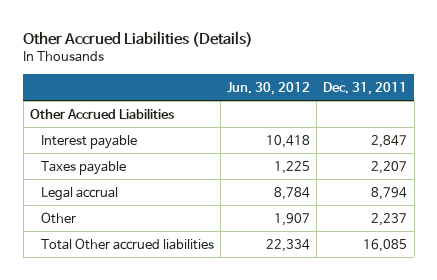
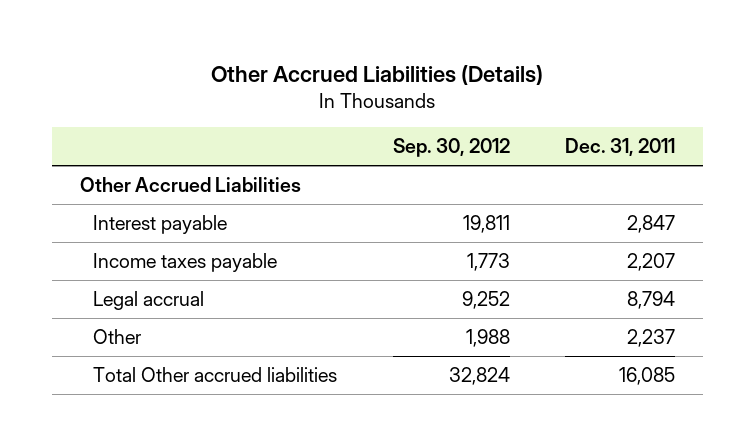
[227,82,311,96] Jun. 30, 2012 -> none
none -> [392,138,510,158] Sep. 30, 2012
[40,160,126,175] Taxes payable -> [93,253,278,273] Income taxes payable

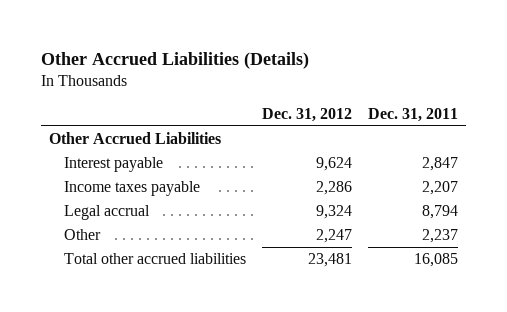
[392,138,510,158] Sep. 30, 2012 -> none
none -> [262,108,353,123] Dec. 31, 2012
[93,367,338,383] Total Other accrued liabilities -> [63,252,246,264] Total other accrued liabilities

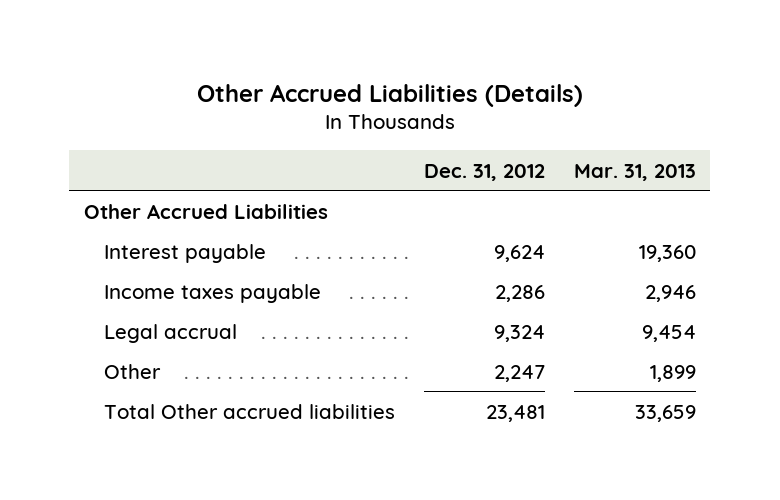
[368,108,459,123] Dec. 31, 2011 -> none
none -> [573,163,696,181] Mar. 31, 2013
[63,252,246,264] Total other accrued liabilities -> [103,403,395,419] Total Other accrued liabilities

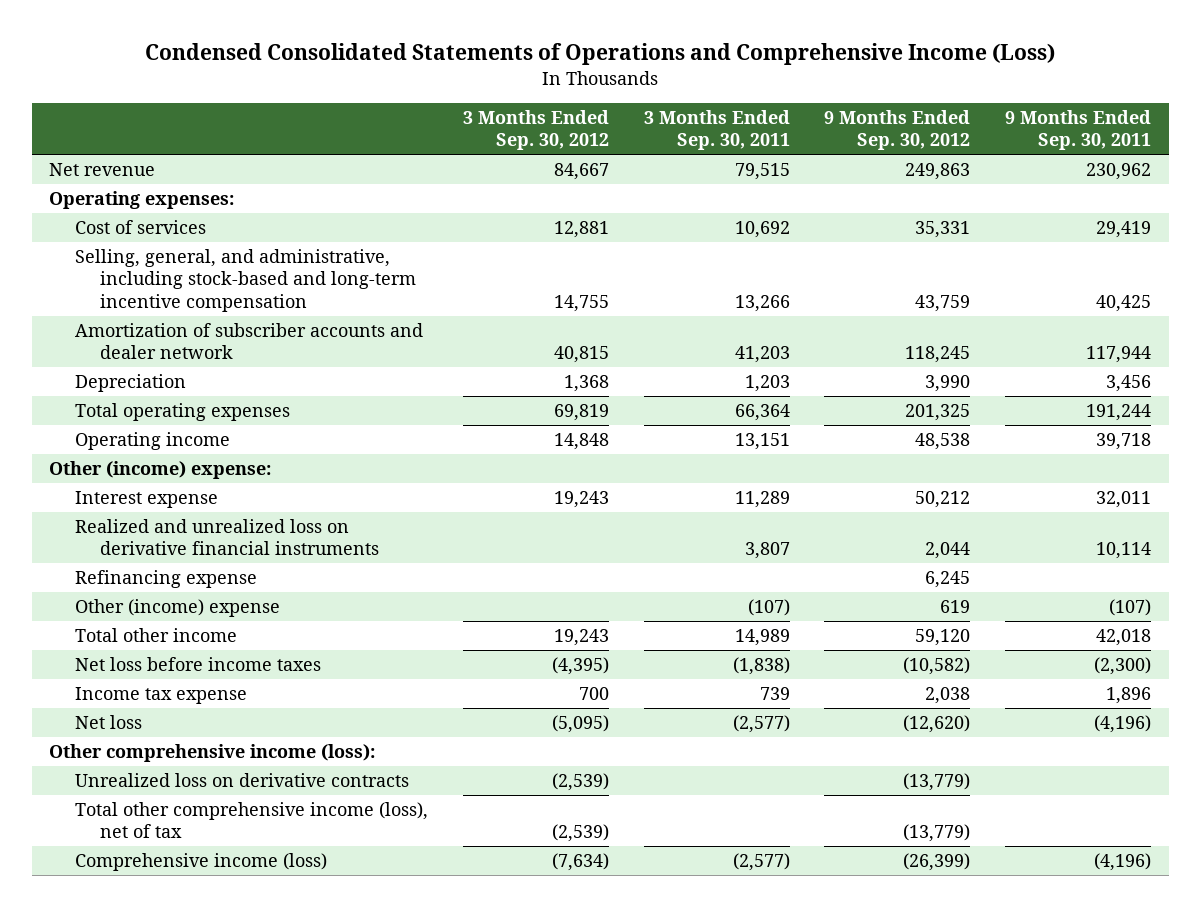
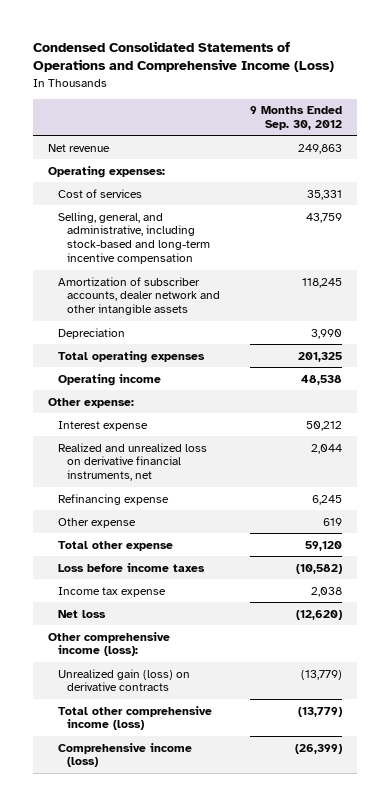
[462,110,609,151] 3 Months Ended Sep. 30, 2012 -> none
[643,110,790,151] 3 Months Ended Sep. 30, 2011 -> none
[1005,110,1152,151] 9 Months Ended Sep. 30, 2011 -> none
[74,323,423,360] Amortization of subscriber accounts and dealer network -> [57,276,221,316] Amortization of subscriber accounts, dealer network and other intangible assets
[49,461,272,480] Other (income) expense: -> [47,397,134,408] Other expense:
[74,519,380,556] Realized and unrealized loss on derivative financial instruments -> [57,442,207,482] Realized and unrealized loss on derivative financial instruments, net
[74,599,280,618] Other (income) expense -> [57,517,136,528] Other expense
[74,628,237,643] Total other income -> [57,540,173,551] Total other expense
[74,657,321,672] Net loss before income taxes -> [57,562,205,572] Loss before income taxes
[74,773,409,788] Unrealized loss on derivative contracts -> [57,668,190,692] Unrealized gain (loss) on derivative contracts
[74,802,428,839] Total other comprehensive income (loss), net of tax -> [57,705,212,731] Total other comprehensive income (loss)

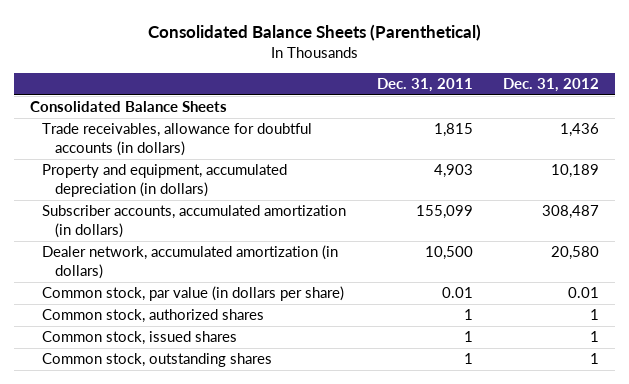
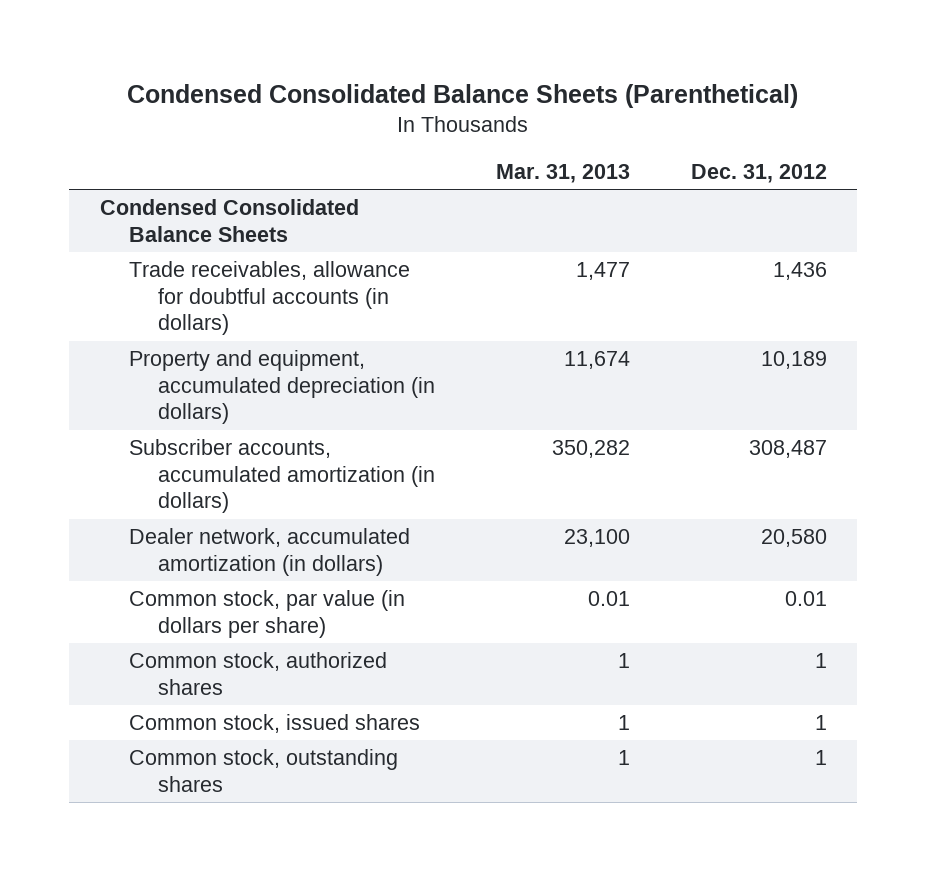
[147,23,481,41] Consolidated Balance Sheets (Parenthetical) -> [127,83,799,108] Condensed Consolidated Balance Sheets (Parenthetical)
[376,78,473,93] Dec. 31, 2011 -> none
none -> [496,163,631,183] Mar. 31, 2013
[29,101,227,113] Consolidated Balance Sheets -> [99,199,359,242] Condensed Consolidated Balance Sheets

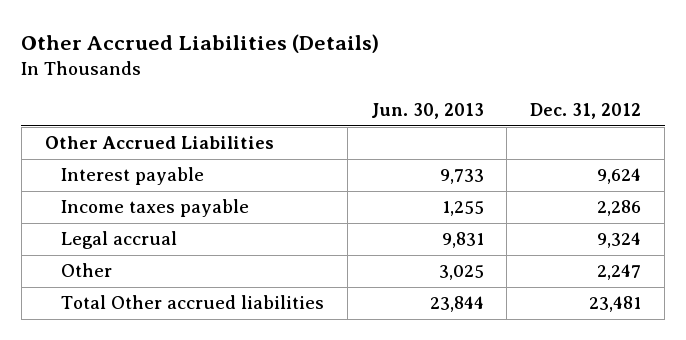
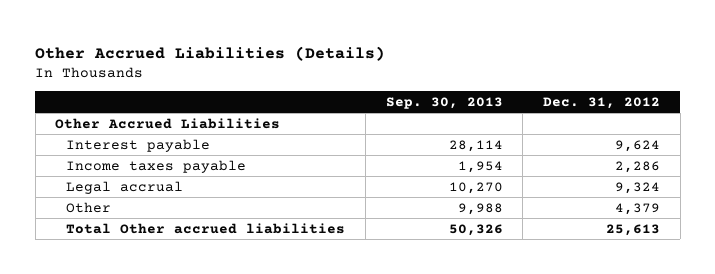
[370,103,484,120] Jun. 30, 2013 -> none
none -> [385,96,503,109] Sep. 30, 2013
[597,264,642,281] 2,247 -> [615,202,661,215] 4,379
[589,296,642,313] 23,481 -> [606,223,661,236] 25,613

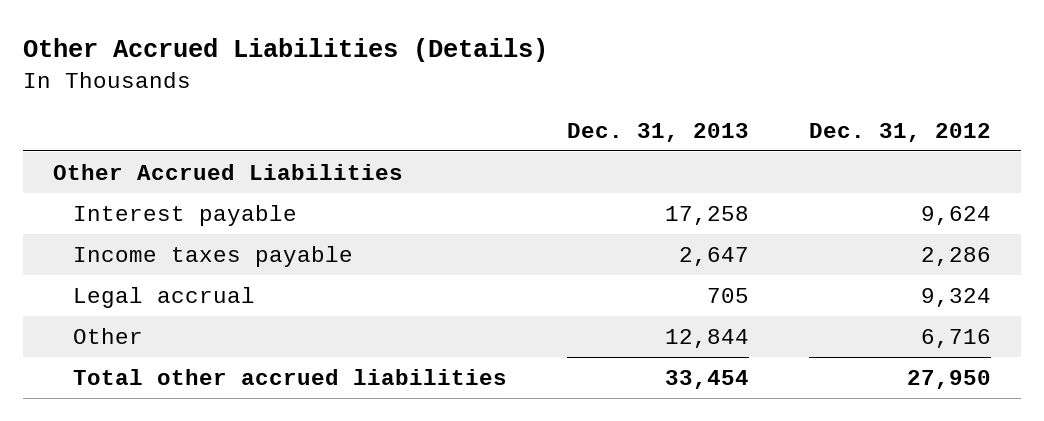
[385,96,503,109] Sep. 30, 2013 -> none
none -> [566,122,749,142] Dec. 31, 2013
[615,202,661,215] 4,379 -> [921,328,992,348] 6,716
[66,222,346,234] Total Other accrued liabilities -> [72,368,507,385] Total other accrued liabilities
[606,223,661,236] 25,613 -> [907,369,992,389] 27,950

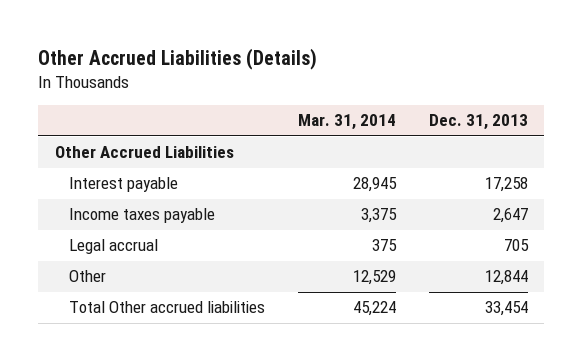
[809,122,992,142] Dec. 31, 2012 -> none
none -> [297,114,396,131] Mar. 31, 2014
[72,368,507,385] Total other accrued liabilities -> [68,301,265,314] Total Other accrued liabilities

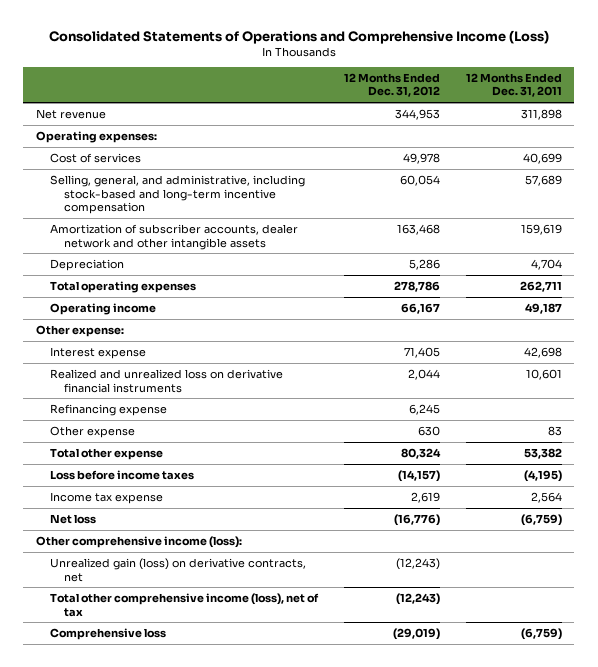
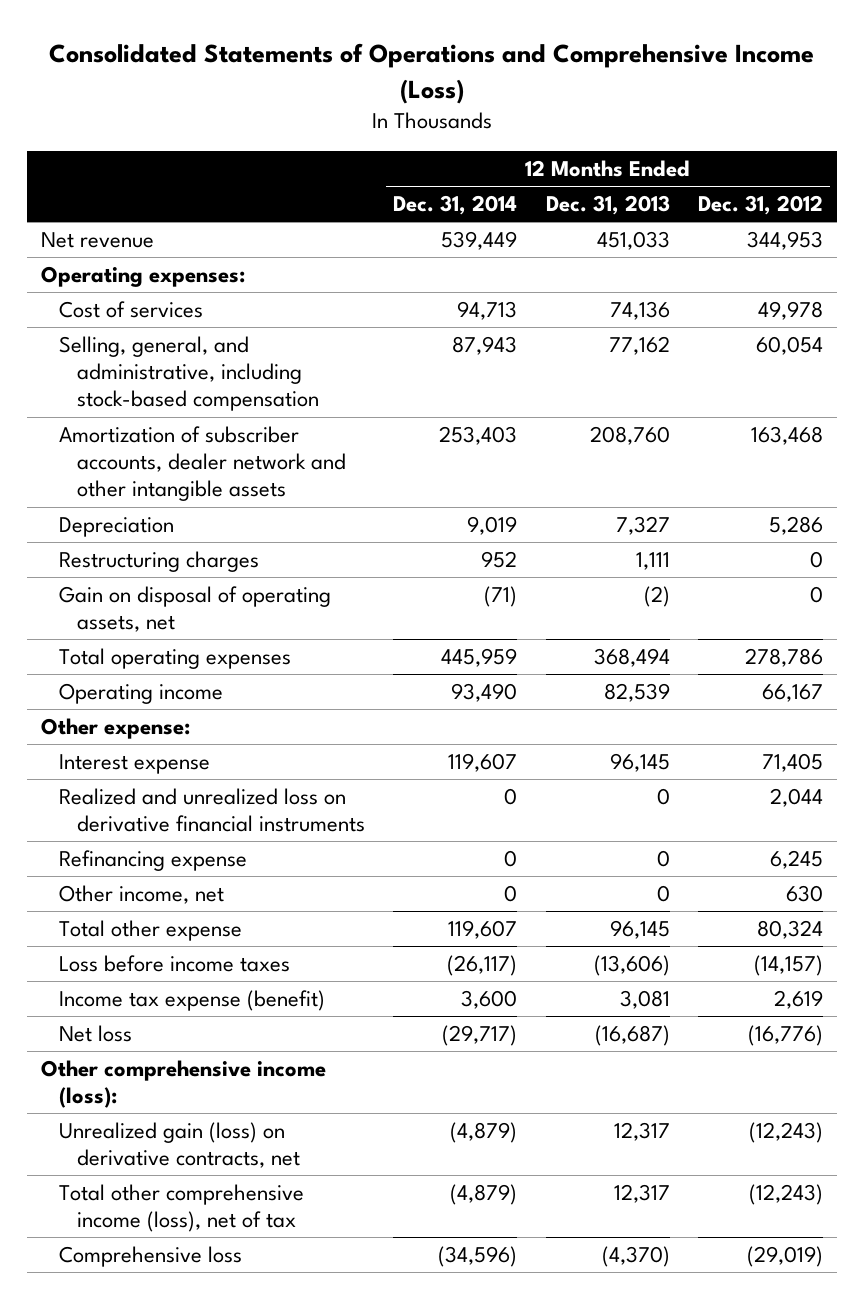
[465,72,562,98] 12 Months Ended Dec. 31, 2011 -> none
none -> [393,195,518,216] Dec. 31, 2014
none -> [545,195,670,216] Dec. 31, 2013
[50,174,306,215] Selling, general, and administrative, including stock-based and long-term incentive compensation -> [59,335,319,412] Selling, general, and administrative, including stock-based compensation
none -> [59,550,260,572] Restructuring charges
none -> [59,585,332,633] Gain on disposal of operating assets, net
[50,425,136,438] Other expense -> [59,884,225,904] Other income, net
[50,491,164,504] Income tax expense -> [59,989,326,1011] Income tax expense (benefit)

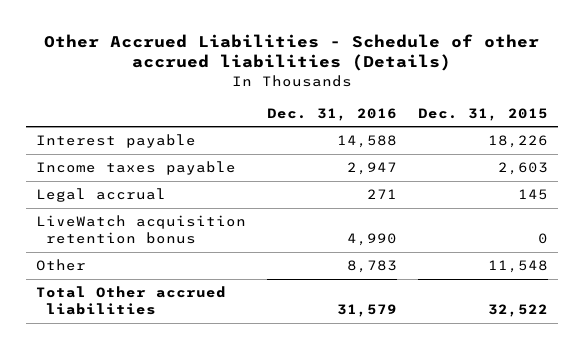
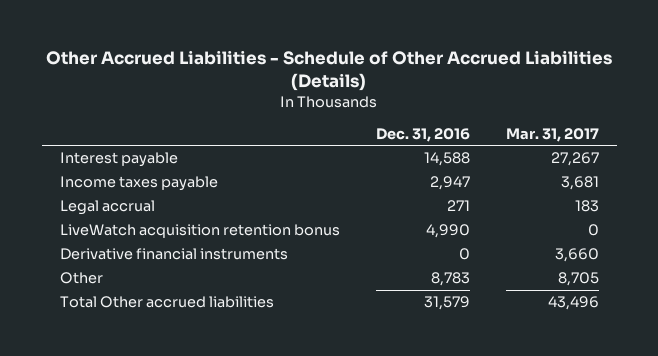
[43,33,539,72] Other Accrued Liabilities - Schedule of other accrued liabilities (Details) -> [46,50,613,92] Other Accrued Liabilities - Schedule of Other Accrued Liabilities (Details)
[417,107,548,121] Dec. 31, 2015 -> none
none -> [505,127,599,142] Mar. 31, 2017
none -> [59,248,288,261] Derivative financial instruments

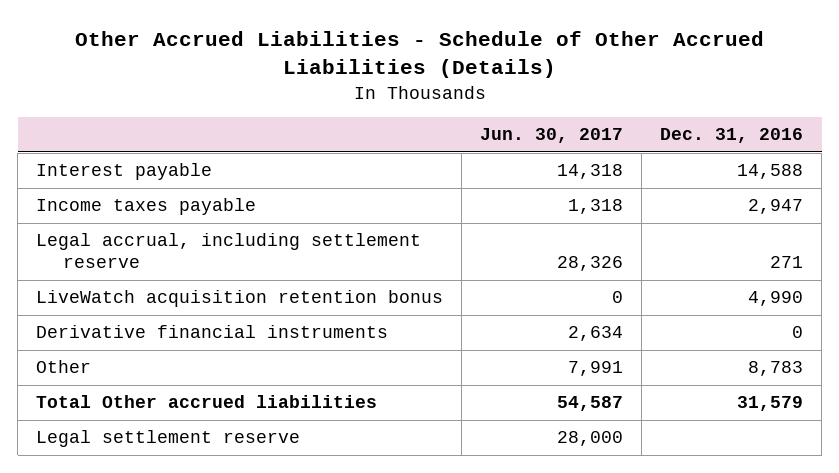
[505,127,599,142] Mar. 31, 2017 -> none
none -> [480,128,624,144] Jun. 30, 2017
[59,200,155,216] Legal accrual -> [36,233,422,269] Legal accrual, including settlement reserve
none -> [36,430,301,448] Legal settlement reserve

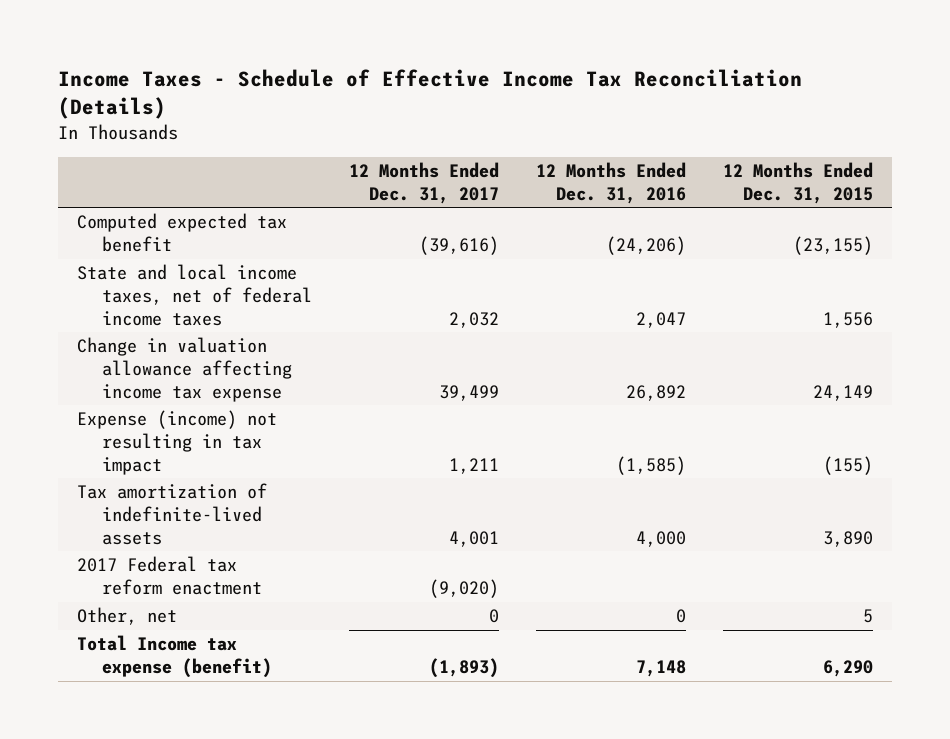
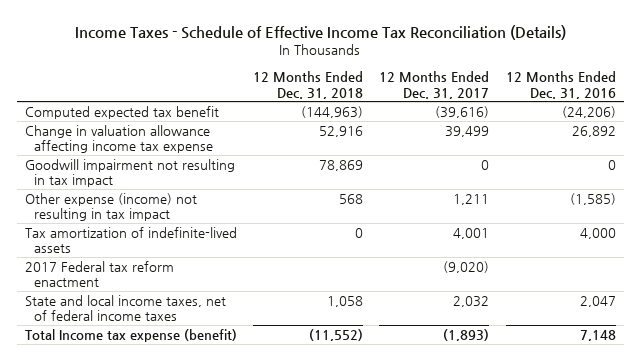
[723,161,874,204] 12 Months Ended Dec. 31, 2015 -> none
none -> [253,71,364,99] 12 Months Ended Dec. 31, 2018
none -> [24,158,235,188] Goodwill impairment not resulting in tax impact
[76,410,277,475] Expense (income) not resulting in tax impact -> [24,192,197,222] Other expense (income) not resulting in tax impact
[76,607,177,626] Other, net -> none
[76,264,312,326] State and local income taxes, net of federal income taxes -> [24,294,226,322] State and local income taxes, net of federal income taxes

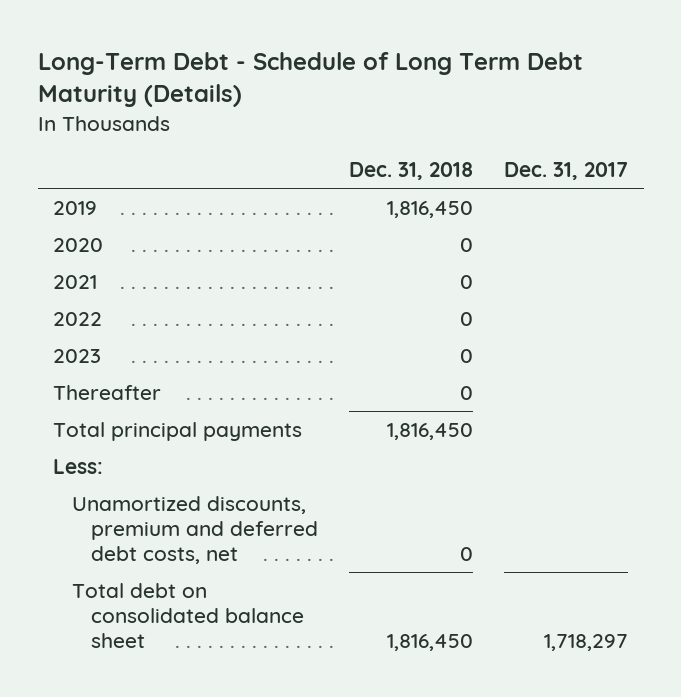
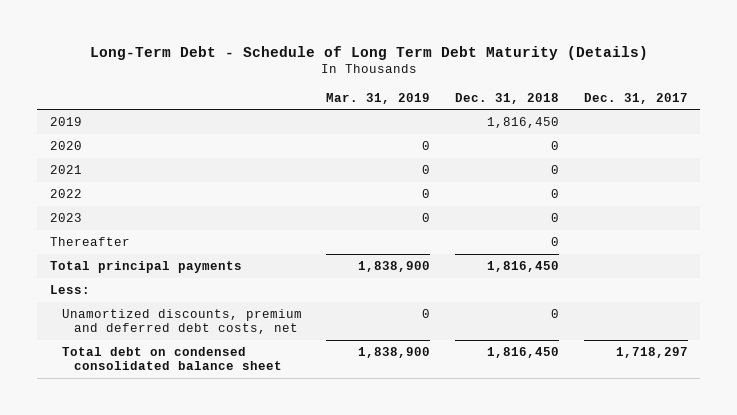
none -> [326,92,431,104] Mar. 31, 2019
[72,582,305,648] Total debt on consolidated balance sheet -> [61,346,283,371] Total debt on condensed consolidated balance sheet

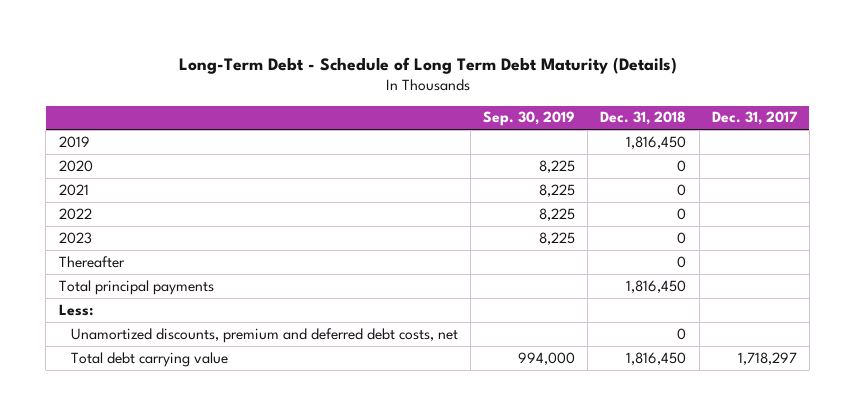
[326,92,431,104] Mar. 31, 2019 -> none
none -> [482,111,575,127] Sep. 30, 2019
[61,346,283,371] Total debt on condensed consolidated balance sheet -> [70,351,228,367] Total debt carrying value

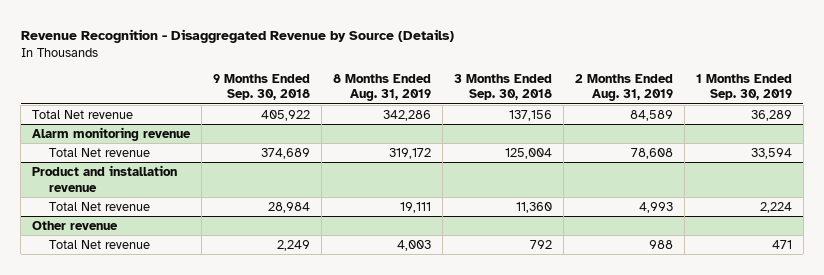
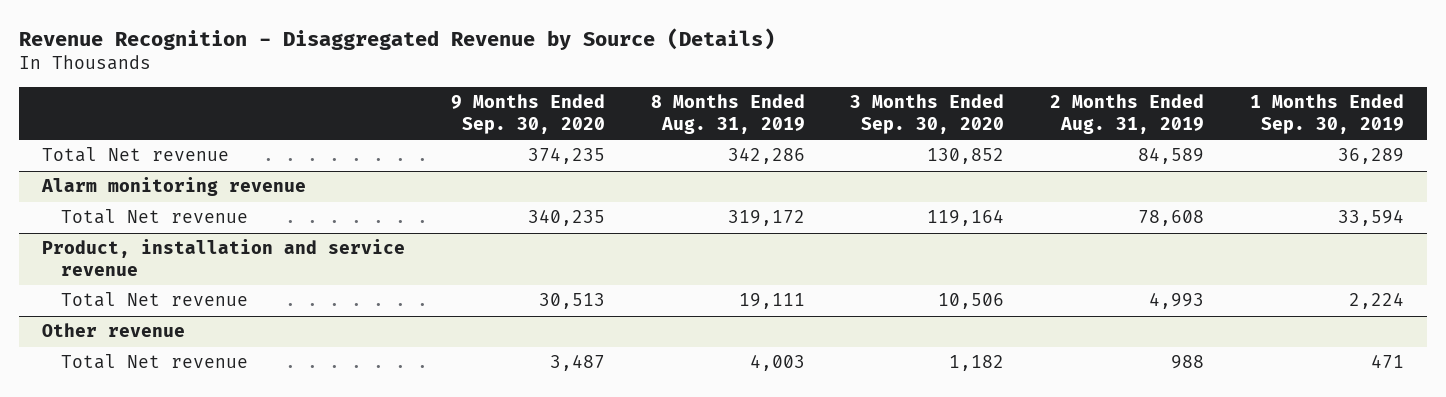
[213,73,311,101] 9 Months Ended Sep. 30, 2018 -> none
[453,73,552,101] 3 Months Ended Sep. 30, 2018 -> none
none -> [450,94,605,135] 9 Months Ended Sep. 30, 2020
none -> [850,94,1005,135] 3 Months Ended Sep. 30, 2020
[32,164,178,192] Product and installation revenue -> [41,239,405,277] Product, installation and service revenue

